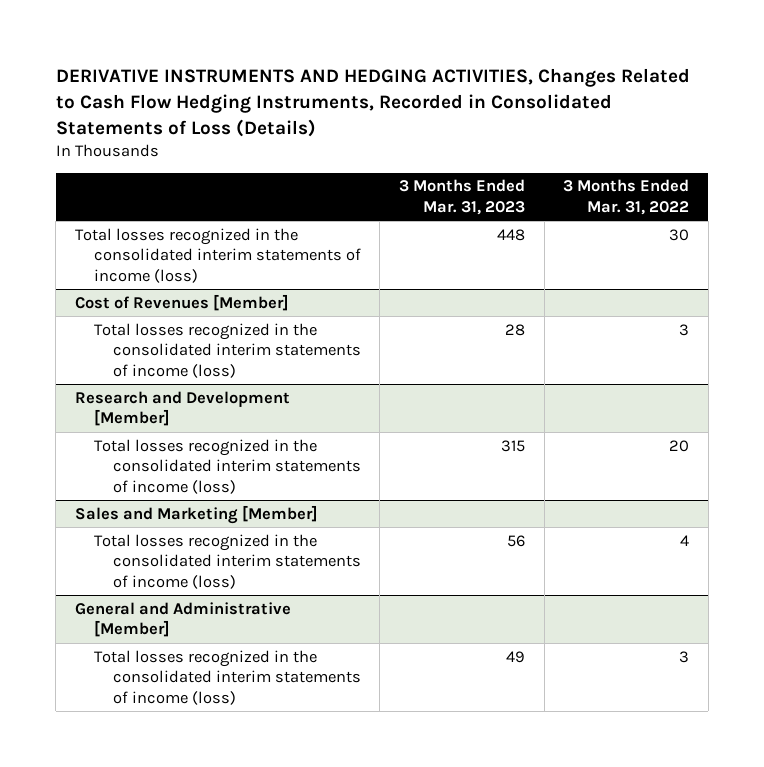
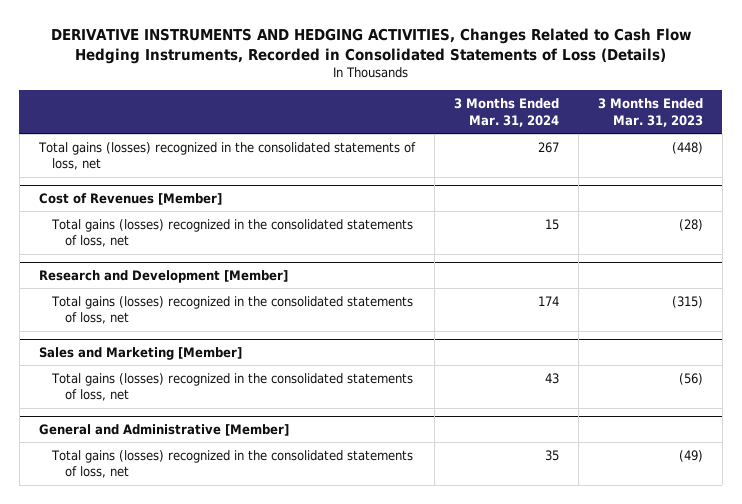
[563,179,690,216] 3 Months Ended Mar. 31, 2022 -> none
none -> [453,98,559,127] 3 Months Ended Mar. 31, 2024
[74,227,361,284] Total losses recognized in the consolidated interim statements of income (loss) -> [37,141,416,171] Total gains (losses) recognized in the consolidated statements of loss, net
[496,228,525,241] 448 -> [671,141,703,154] (448)
[93,322,361,379] Total losses recognized in the consolidated interim statements of income (loss) -> [50,218,413,248] Total gains (losses) recognized in the consolidated statements of loss, net
[504,323,525,336] 28 -> [678,218,703,231] (28)
[93,438,361,495] Total losses recognized in the consolidated interim statements of income (loss) -> [50,295,413,325] Total gains (losses) recognized in the consolidated statements of loss, net
[500,439,525,452] 315 -> [671,295,703,308] (315)
[93,533,361,590] Total losses recognized in the consolidated interim statements of income (loss) -> [50,372,413,402] Total gains (losses) recognized in the consolidated statements of loss, net
[506,534,525,547] 56 -> [678,372,703,385] (56)
[93,649,361,706] Total losses recognized in the consolidated interim statements of income (loss) -> [50,449,413,479] Total gains (losses) recognized in the consolidated statements of loss, net
[505,650,525,663] 49 -> [678,449,703,462] (49)

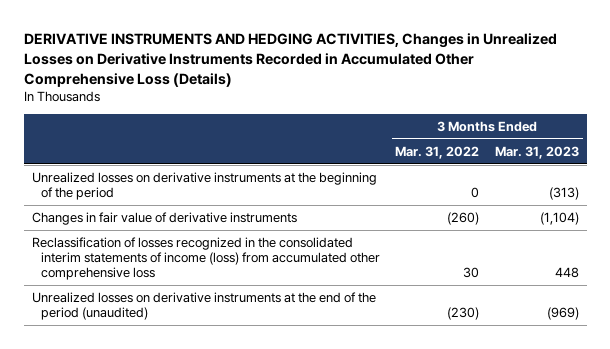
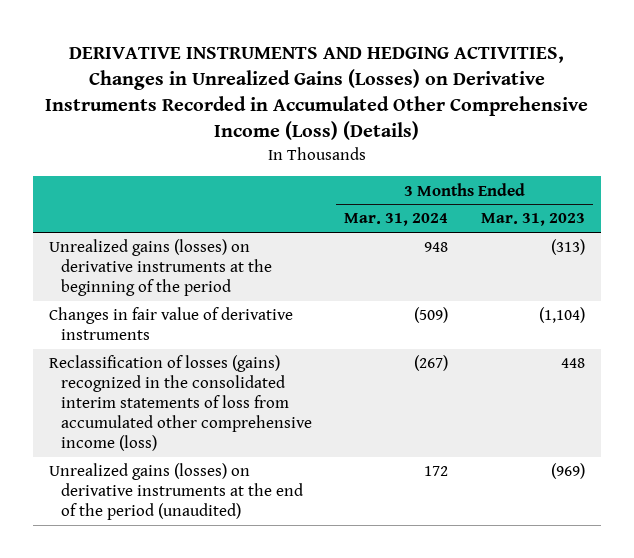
[23,32,557,87] DERIVATIVE INSTRUMENTS AND HEDGING ACTIVITIES, Changes in Unrealized Losses on Derivative Instruments Recorded in Accumulated Other Comprehensive Loss (Details) -> [44,45,588,140] DERIVATIVE INSTRUMENTS AND HEDGING ACTIVITIES, Changes in Unrealized Gains (Losses) on Derivative Instruments Recorded in Accumulated Other Comprehensive Income (Loss) (Details)
[395,145,480,159] Mar. 31, 2022 -> none
none -> [344,213,449,227] Mar. 31, 2024
[31,172,377,201] Unrealized losses on derivative instruments at the beginning of the period -> [48,239,272,296] Unrealized gains (losses) on derivative instruments at the beginning of the period
[31,237,380,281] Reclassification of losses recognized in the consolidated interim statements of income (loss) from accumulated other comprehensive loss -> [48,355,312,451] Reclassification of losses (gains) recognized in the consolidated interim statements of loss from accumulated other comprehensive income (loss)
[31,292,376,321] Unrealized losses on derivative instruments at the end of the period (unaudited) -> [48,463,303,520] Unrealized gains (losses) on derivative instruments at the end of the period (unaudited)

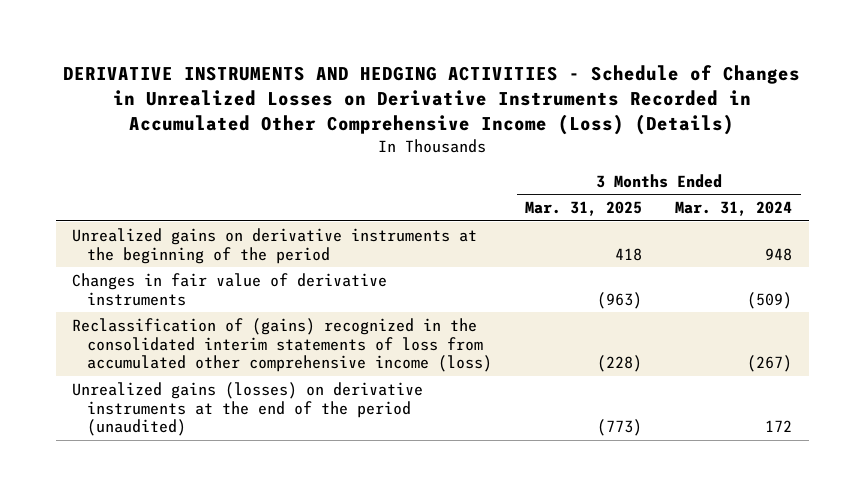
[44,45,588,140] DERIVATIVE INSTRUMENTS AND HEDGING ACTIVITIES, Changes in Unrealized Gains (Losses) on Derivative Instruments Recorded in Accumulated Other Comprehensive Income (Loss) (Details) -> [63,65,801,136] DERIVATIVE INSTRUMENTS AND HEDGING ACTIVITIES - Schedule of Changes in Unrealized Losses on Derivative Instruments Recorded in Accumulated Other Comprehensive Income (Loss) (Details)
[480,213,585,227] Mar. 31, 2023 -> none
none -> [525,201,643,217] Mar. 31, 2025
[48,239,272,296] Unrealized gains (losses) on derivative instruments at the beginning of the period -> [72,227,478,264] Unrealized gains on derivative instruments at the beginning of the period
[48,355,312,451] Reclassification of losses (gains) recognized in the consolidated interim statements of loss from accumulated other comprehensive income (loss) -> [72,317,493,373] Reclassification of (gains) recognized in the consolidated interim statements of loss from accumulated other comprehensive income (loss)

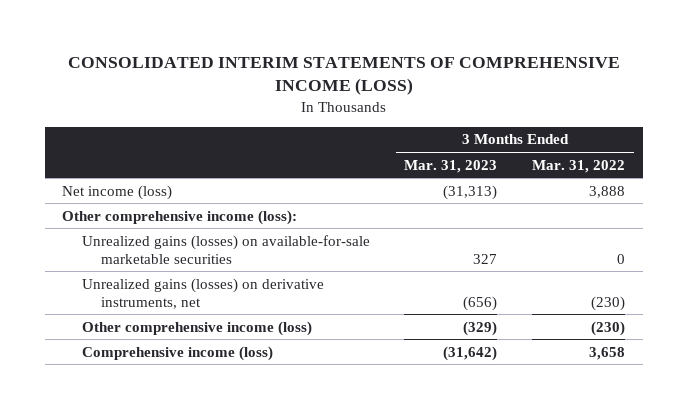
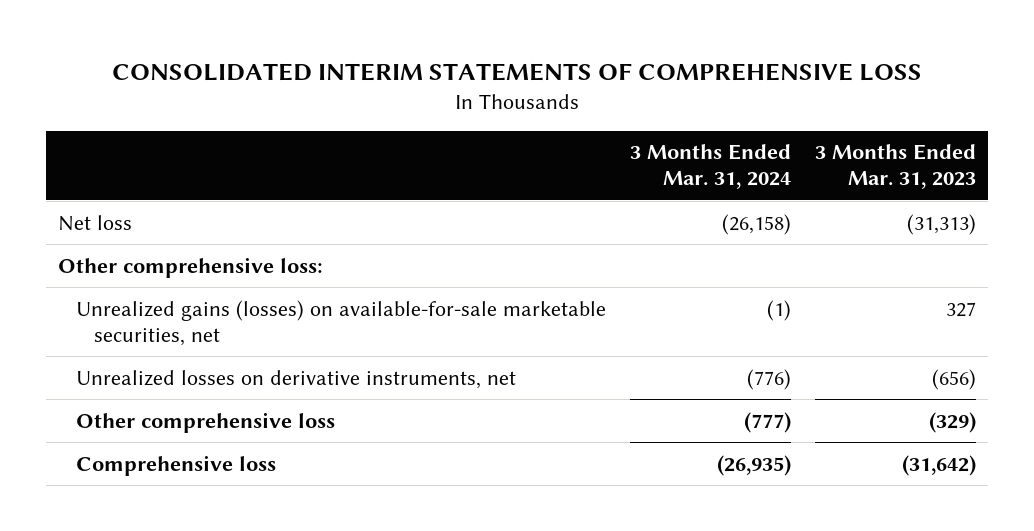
[67,57,620,96] CONSOLIDATED INTERIM STATEMENTS OF COMPREHENSIVE INCOME (LOSS) -> [112,62,923,81] CONSOLIDATED INTERIM STATEMENTS OF COMPREHENSIVE LOSS
[532,159,626,173] Mar. 31, 2022 -> none
none -> [629,144,791,190] 3 Months Ended Mar. 31, 2024
[62,184,173,200] Net income (loss) -> [57,214,132,231] Net loss
[62,209,298,225] Other comprehensive income (loss): -> [57,256,323,278] Other comprehensive loss:
[81,234,370,264] Unrealized gains (losses) on available-for-sale marketable securities -> [75,299,606,346] Unrealized gains (losses) on available-for-sale marketable securities, net
[81,277,324,309] Unrealized gains (losses) on derivative instruments, net -> [75,369,516,389] Unrealized losses on derivative instruments, net
[81,320,312,336] Other comprehensive income (loss) -> [75,411,335,433] Other comprehensive loss
[81,345,273,361] Comprehensive income (loss) -> [75,454,276,476] Comprehensive loss

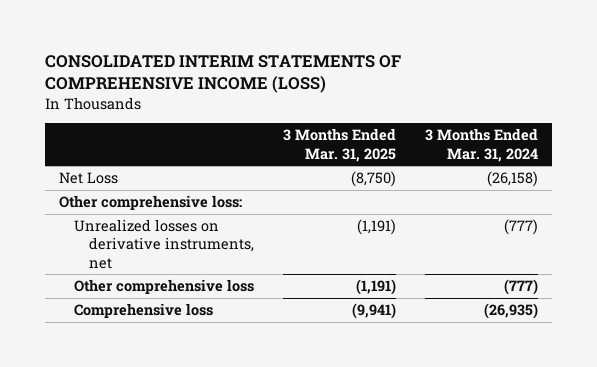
[112,62,923,81] CONSOLIDATED INTERIM STATEMENTS OF COMPREHENSIVE LOSS -> [44,55,401,94] CONSOLIDATED INTERIM STATEMENTS OF COMPREHENSIVE INCOME (LOSS)
[815,144,977,190] 3 Months Ended Mar. 31, 2023 -> none
none -> [283,128,397,162] 3 Months Ended Mar. 31, 2025
[57,214,132,231] Net loss -> [59,172,119,185] Net Loss
[75,299,606,346] Unrealized gains (losses) on available-for-sale marketable securities, net -> none
[746,368,791,390] (776) -> [503,219,538,236] (777)

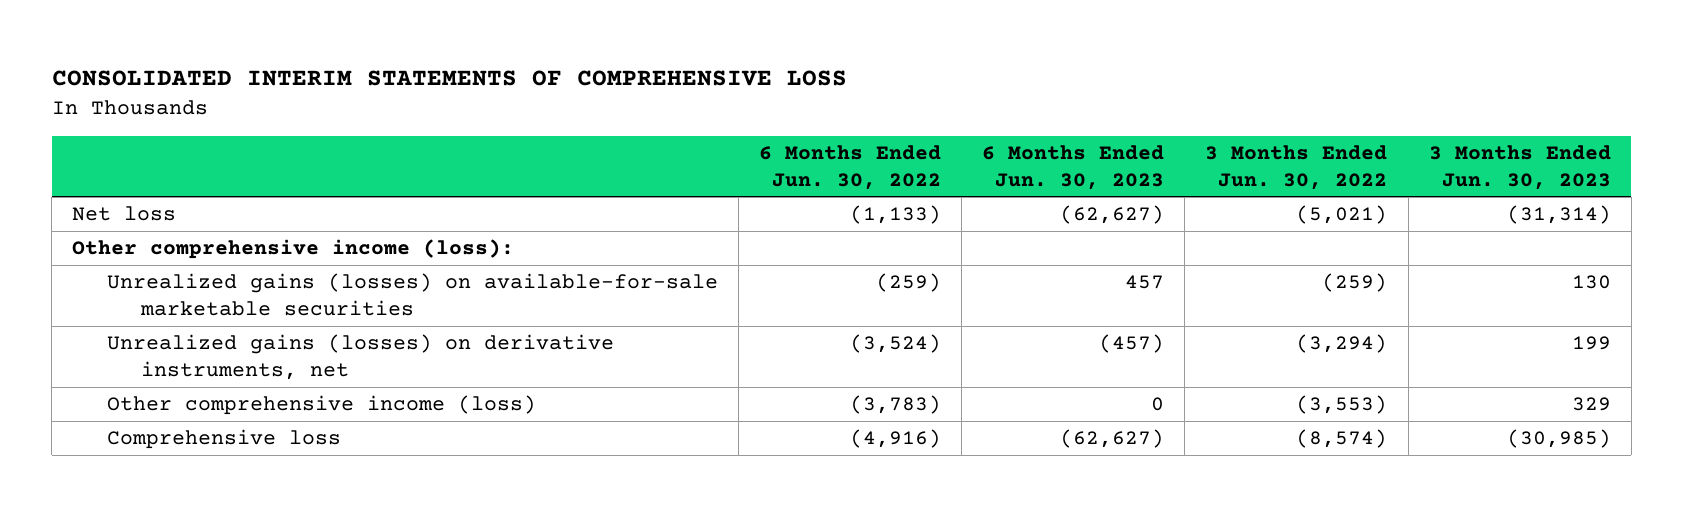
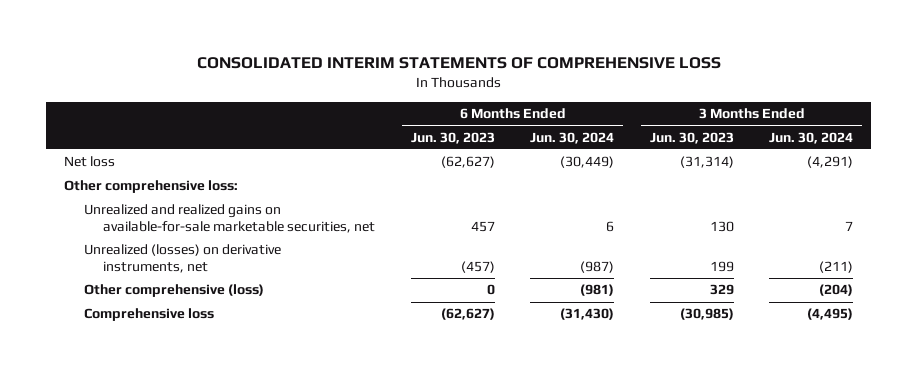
[758,145,941,190] 6 Months Ended Jun. 30, 2022 -> none
[1205,145,1388,190] 3 Months Ended Jun. 30, 2022 -> none
none -> [530,131,615,144] Jun. 30, 2024
none -> [769,131,854,144] Jun. 30, 2024
[72,239,515,260] Other comprehensive income (loss): -> [64,180,239,194] Other comprehensive loss:
[106,273,718,316] Unrealized gains (losses) on available-for-sale marketable securities -> [83,204,376,233] Unrealized and realized gains on available-for-sale marketable securities, net
[106,334,614,380] Unrealized gains (losses) on derivative instruments, net -> [83,244,281,273] Unrealized (losses) on derivative instruments, net
[106,395,536,416] Other comprehensive income (loss) -> [83,284,264,298] Other comprehensive (loss)

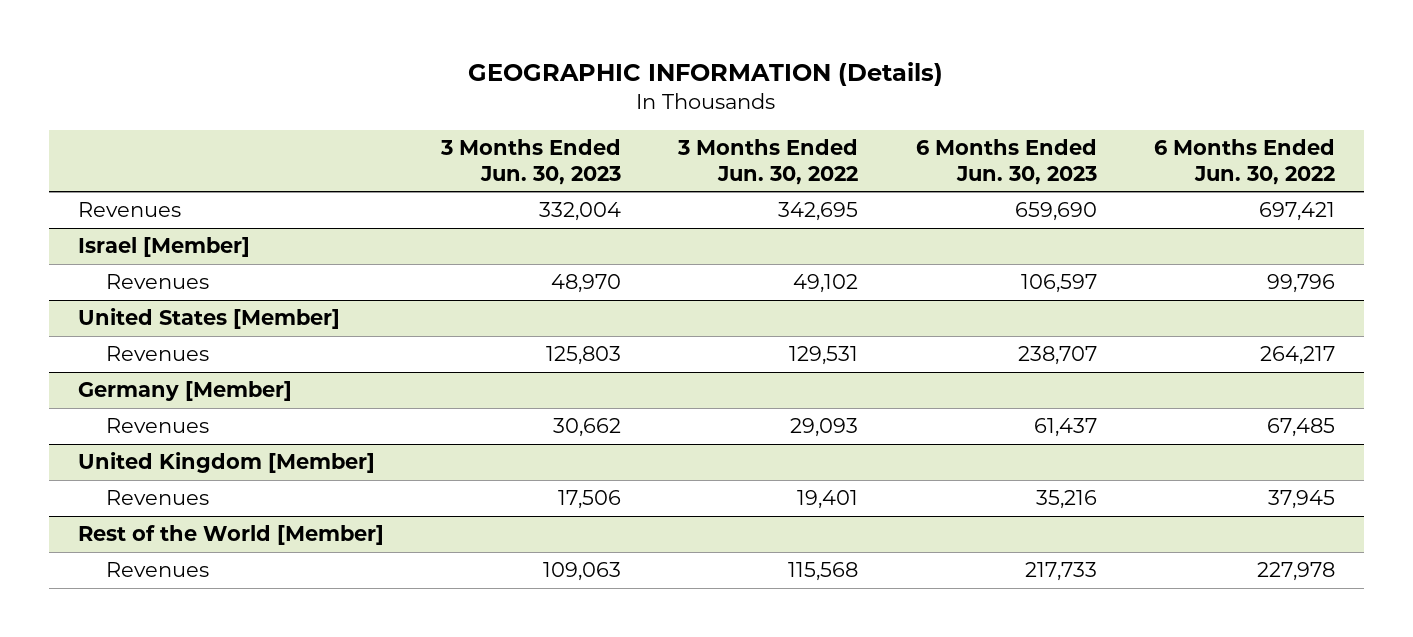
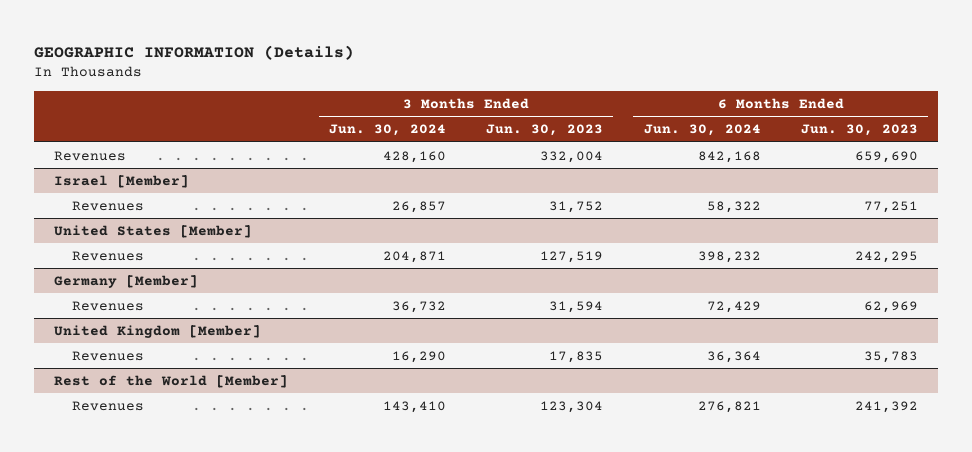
[677,138,859,185] 3 Months Ended Jun. 30, 2022 -> none
[1154,138,1336,185] 6 Months Ended Jun. 30, 2022 -> none
none -> [328,124,446,137] Jun. 30, 2024
none -> [643,124,761,137] Jun. 30, 2024
[551,274,622,294] 48,970 -> [549,200,604,213] 31,752
[1020,274,1097,294] 106,597 -> [863,200,918,213] 77,251
[546,346,622,366] 125,803 -> [540,250,604,263] 127,519
[1017,346,1097,366] 238,707 -> [854,250,918,263] 242,295
[553,418,622,438] 30,662 -> [549,300,604,313] 31,594
[1033,418,1097,438] 61,437 -> [863,300,918,313] 62,969
[558,490,622,510] 17,506 -> [549,350,604,363] 17,835
[1035,490,1097,510] 35,216 -> [863,350,918,363] 35,783
[543,562,622,582] 109,063 -> [540,400,604,413] 123,304
[1024,562,1097,582] 217,733 -> [854,400,918,413] 241,392

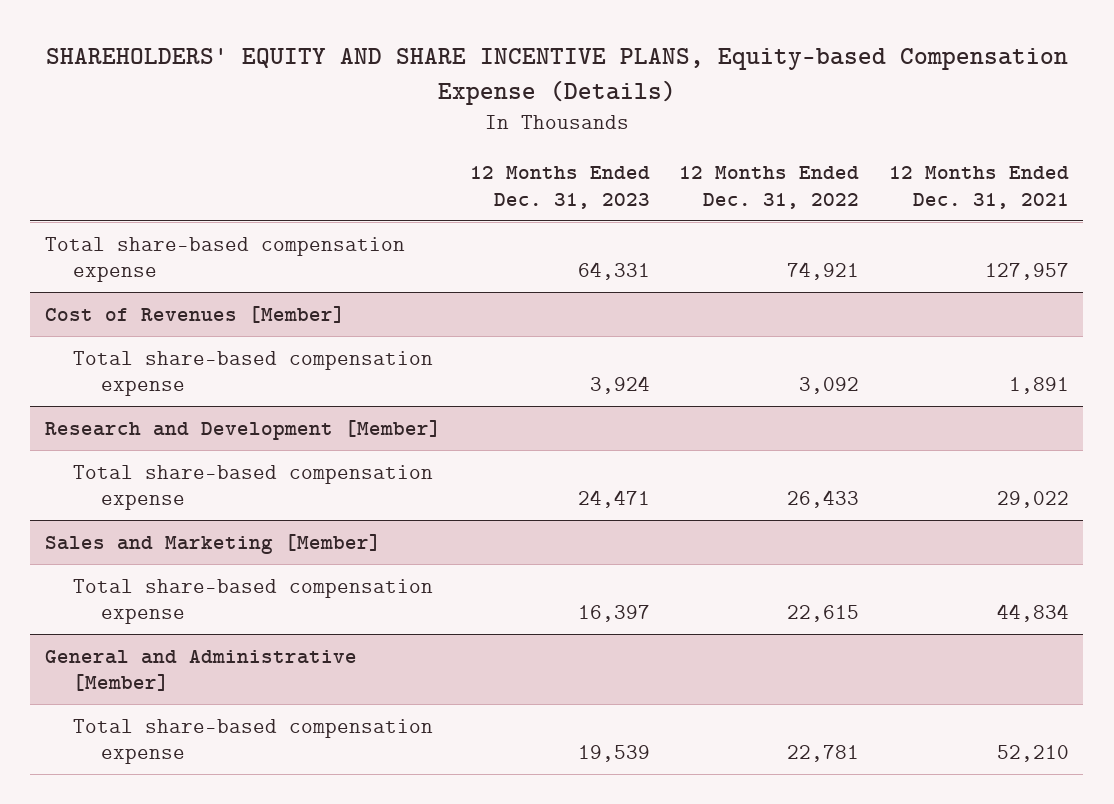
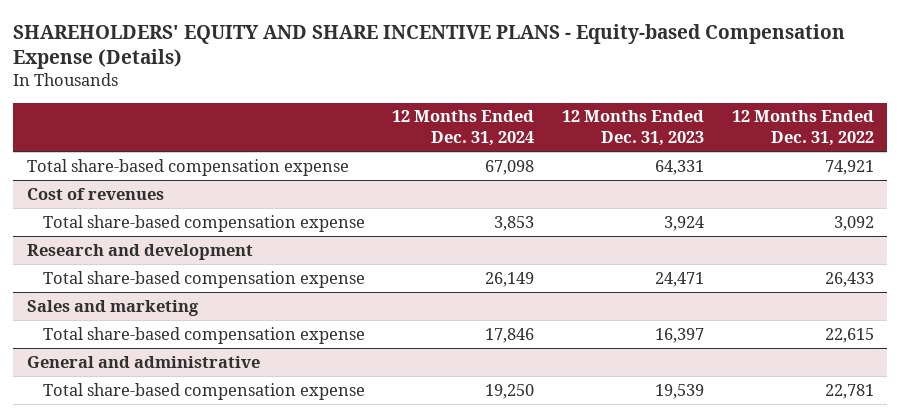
[45,48,1068,105] SHAREHOLDERS' EQUITY AND SHARE INCENTIVE PLANS, Equity-based Compensation Expense (Details) -> [13,23,846,70] SHAREHOLDERS' EQUITY AND SHARE INCENTIVE PLANS - Equity-based Compensation Expense (Details)
[888,166,1069,209] 12 Months Ended Dec. 31, 2021 -> none
none -> [392,110,535,147] 12 Months Ended Dec. 31, 2024
[44,305,345,323] Cost of Revenues [Member] -> [26,187,164,200] Cost of revenues
[44,419,441,440] Research and Development [Member] -> [26,243,253,260] Research and development
[44,533,381,554] Sales and Marketing [Member] -> [26,299,199,316] Sales and marketing
[44,649,357,691] General and Administrative [Member] -> [26,355,260,368] General and administrative

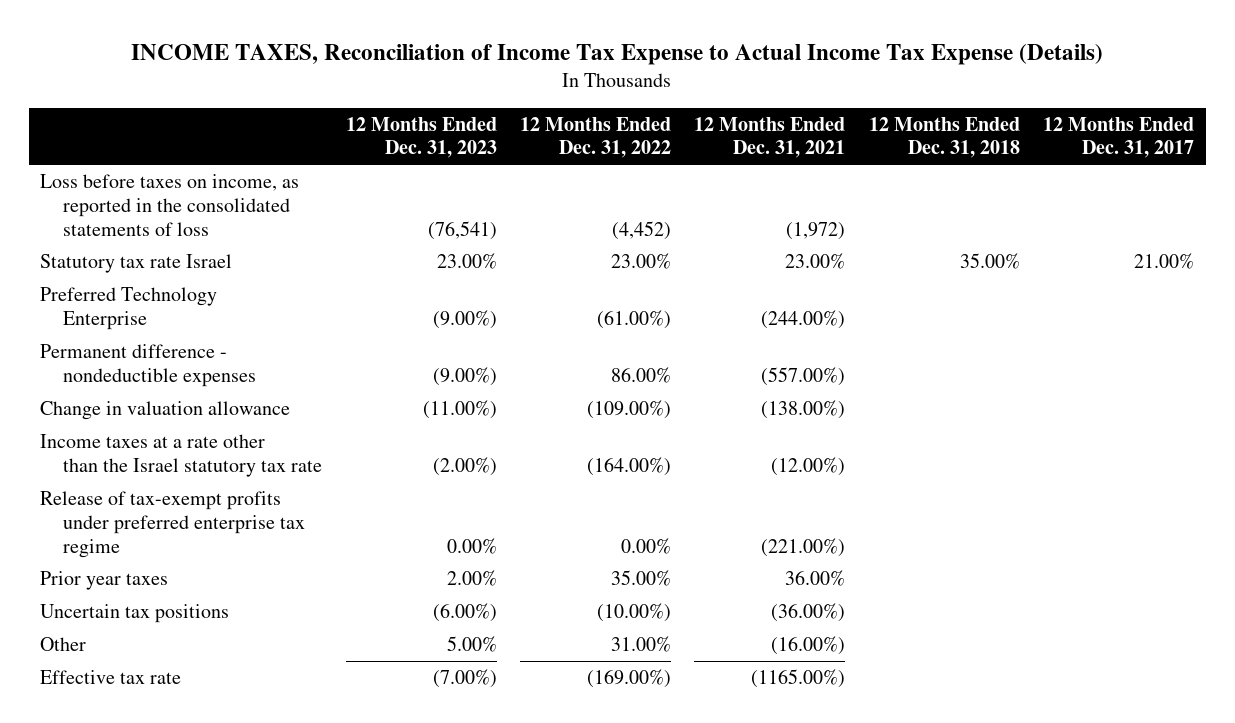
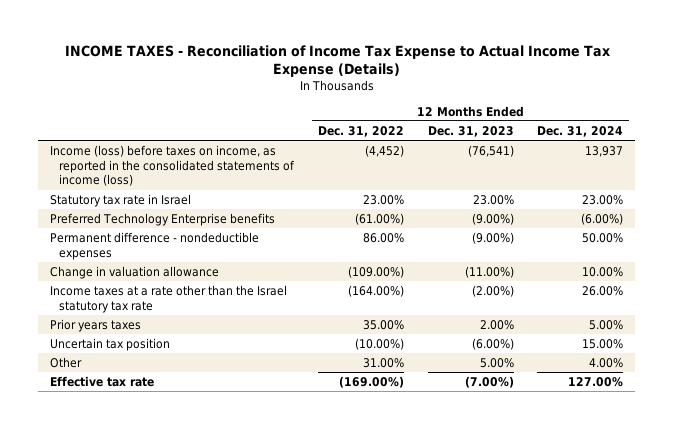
[131,44,1104,66] INCOME TAXES, Reconciliation of Income Tax Expense to Actual Income Tax Expense (Details) -> [64,45,610,78] INCOME TAXES - Reconciliation of Income Tax Expense to Actual Income Tax Expense (Details)
[694,116,846,159] 12 Months Ended Dec. 31, 2021 -> none
[868,116,1020,159] 12 Months Ended Dec. 31, 2018 -> none
[1043,116,1195,159] 12 Months Ended Dec. 31, 2017 -> none
none -> [537,125,624,137] Dec. 31, 2024
[40,174,300,236] Loss before taxes on income, as reported in the consolidated statements of loss -> [49,144,296,187] Income (loss) before taxes on income, as reported in the consolidated statements of income (loss)
[40,254,233,274] Statutory tax rate Israel -> [49,193,191,207] Statutory tax rate in Israel
[40,287,218,330] Preferred Technology Enterprise -> [49,212,275,226] Preferred Technology Enterprise benefits
[40,491,306,558] Release of tax-exempt profits under preferred enterprise tax regime -> none
[40,571,169,591] Prior year taxes -> [49,318,141,332] Prior years taxes
[40,604,230,624] Uncertain tax positions -> [49,337,170,351] Uncertain tax position

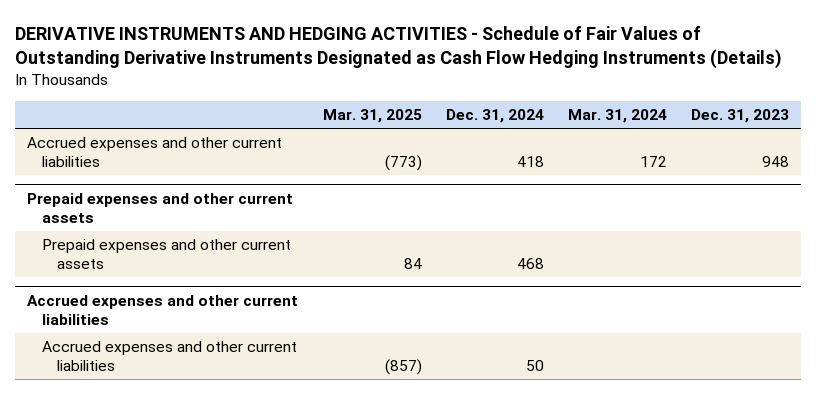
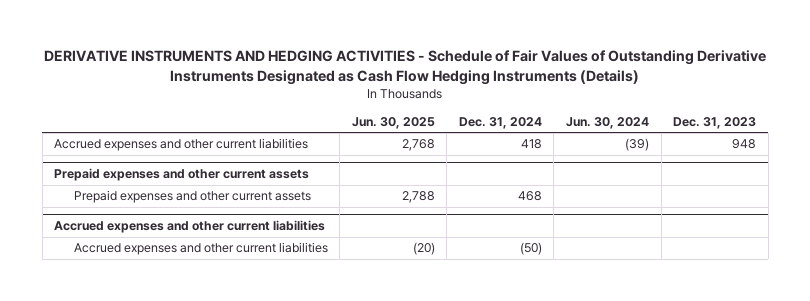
[322,109,422,124] Mar. 31, 2025 -> none
[567,109,667,124] Mar. 31, 2024 -> none
none -> [351,116,435,129] Jun. 30, 2025
none -> [566,116,650,129] Jun. 30, 2024
[525,360,544,372] 50 -> [519,242,542,256] (50)

